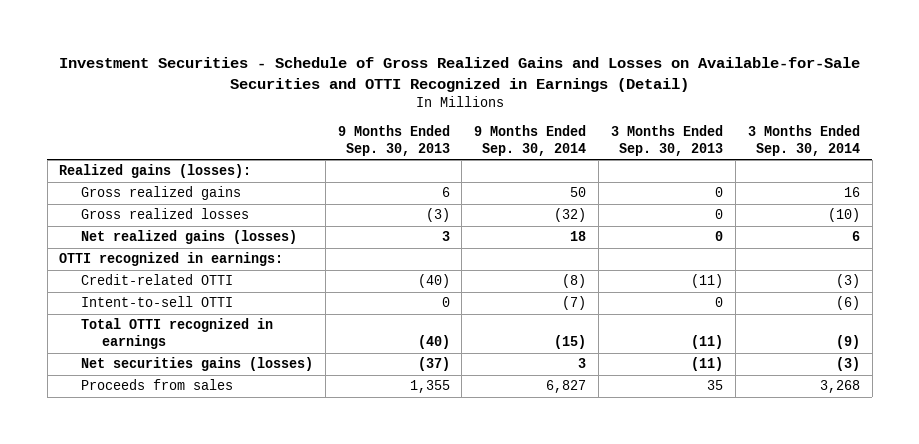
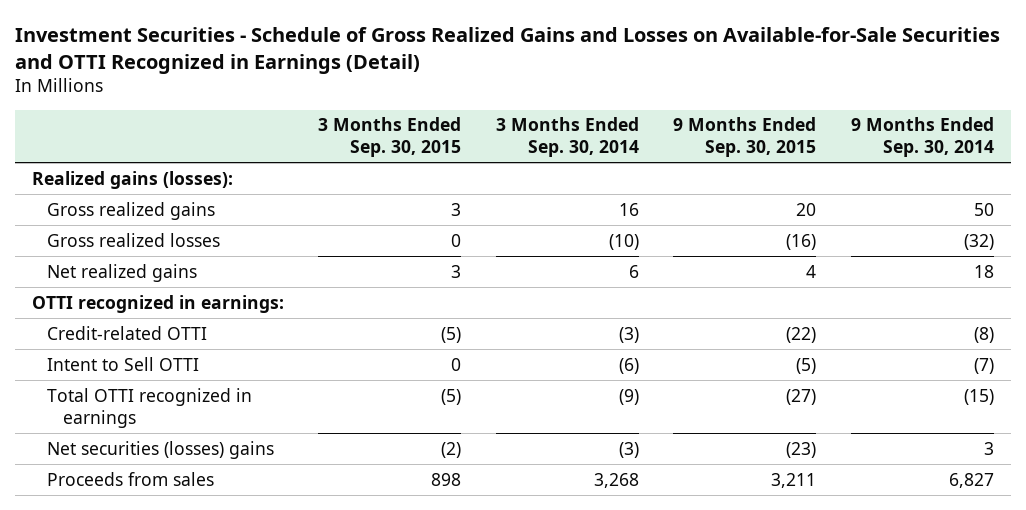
[337,124,450,156] 9 Months Ended Sep. 30, 2013 -> none
[611,124,724,156] 3 Months Ended Sep. 30, 2013 -> none
none -> [318,117,462,158] 3 Months Ended Sep. 30, 2015
none -> [673,117,817,158] 9 Months Ended Sep. 30, 2015
[80,230,297,245] Net realized gains (losses) -> [47,263,198,282] Net realized gains
[80,296,233,308] Intent-to-sell OTTI -> [47,356,200,371] Intent to Sell OTTI
[80,357,313,372] Net securities gains (losses) -> [47,440,275,459] Net securities (losses) gains

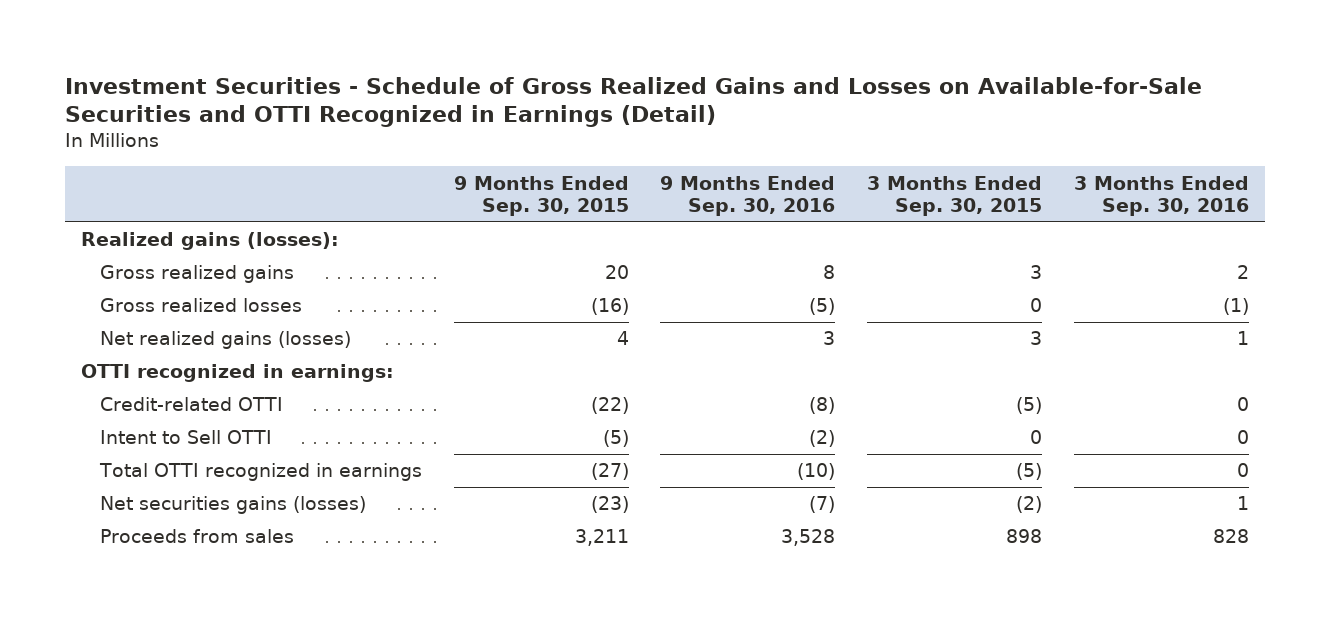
[495,117,639,158] 3 Months Ended Sep. 30, 2014 -> none
[850,117,994,158] 9 Months Ended Sep. 30, 2014 -> none
none -> [660,175,836,217] 9 Months Ended Sep. 30, 2016
none -> [1074,175,1250,217] 3 Months Ended Sep. 30, 2016
[47,263,198,282] Net realized gains -> [99,331,351,350] Net realized gains (losses)
[47,440,275,459] Net securities (losses) gains -> [99,496,366,515] Net securities gains (losses)

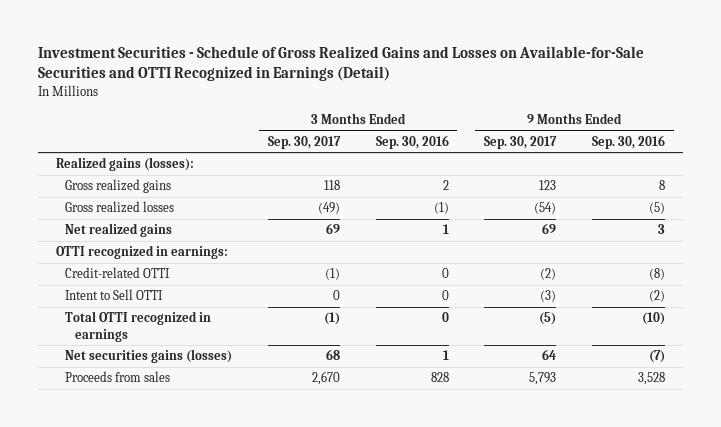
[453,175,629,217] 9 Months Ended Sep. 30, 2015 -> none
[867,175,1043,217] 3 Months Ended Sep. 30, 2015 -> none
none -> [267,135,341,149] Sep. 30, 2017
none -> [484,135,558,149] Sep. 30, 2017
[99,331,351,350] Net realized gains (losses) -> [65,223,173,238] Net realized gains

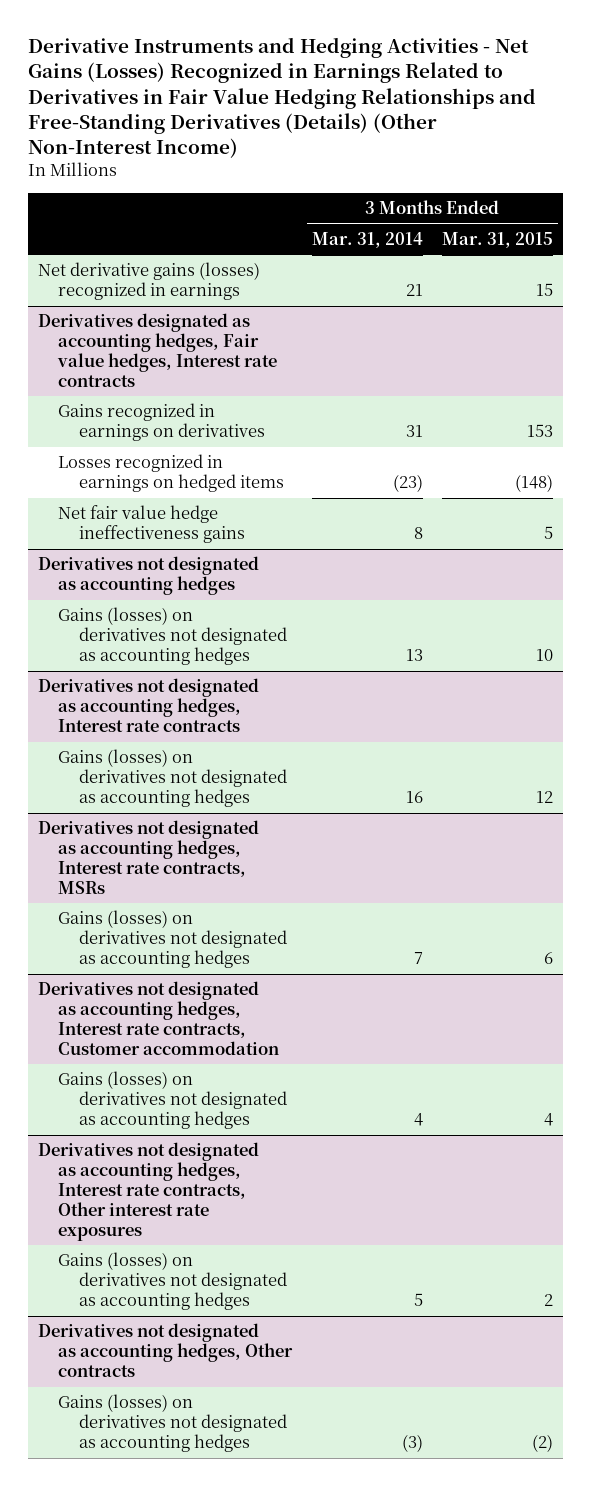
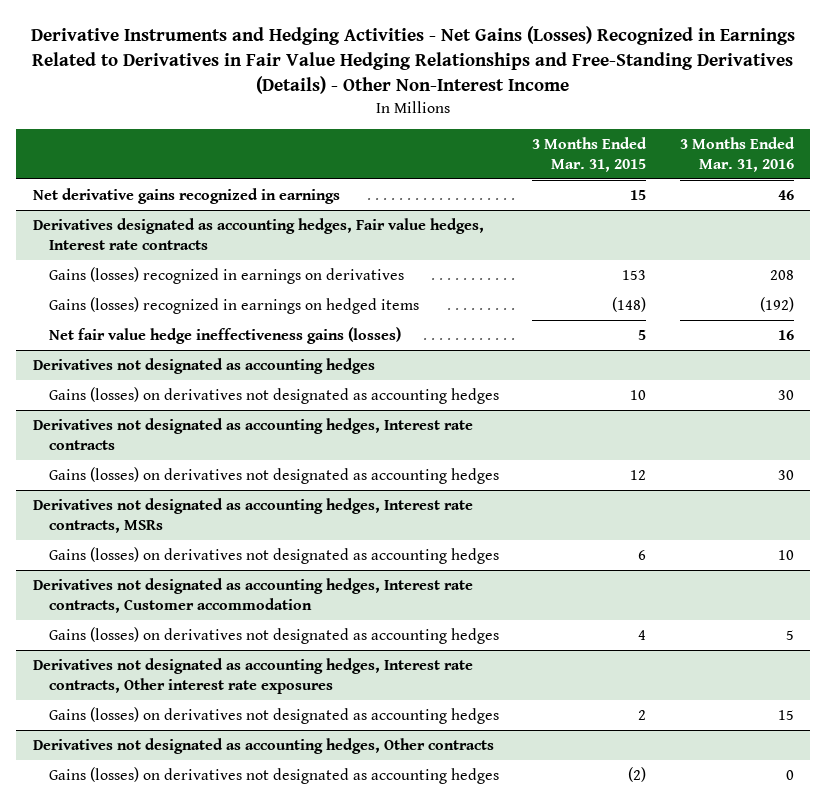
[27,37,536,159] Derivative Instruments and Hedging Activities - Net Gains (Losses) Recognized in Earnings Related to Derivatives in Fair Value Hedging Relationships and Free-Standing Derivatives (Details) (Other Non-Interest Income) -> [31,26,796,95] Derivative Instruments and Hedging Activities - Net Gains (Losses) Recognized in Earnings Related to Derivatives in Fair Value Hedging Relationships and Free-Standing Derivatives (Details) - Other Non-Interest Income
[311,232,423,249] Mar. 31, 2014 -> none
none -> [679,137,795,172] 3 Months Ended Mar. 31, 2016
[37,262,260,301] Net derivative gains (losses) recognized in earnings -> [33,187,341,204] Net derivative gains recognized in earnings
[58,403,265,442] Gains recognized in earnings on derivatives -> [48,266,404,284] Gains (losses) recognized in earnings on derivatives
[58,454,284,493] Losses recognized in earnings on hedged items -> [48,296,419,314] Gains (losses) recognized in earnings on hedged items
[58,505,245,544] Net fair value hedge ineffectiveness gains -> [48,326,401,344] Net fair value hedge ineffectiveness gains (losses)

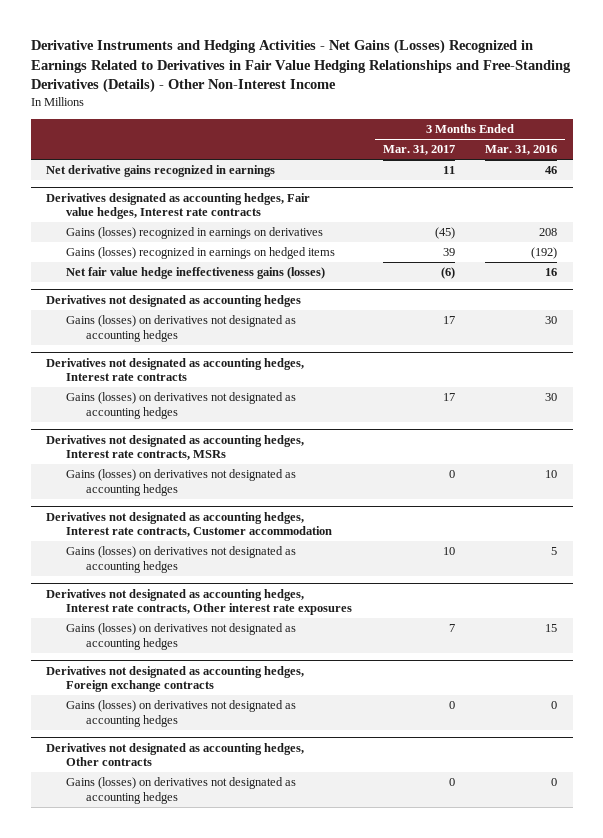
[532,137,648,172] 3 Months Ended Mar. 31, 2015 -> none
none -> [382,145,455,156] Mar. 31, 2017
none -> [45,665,304,693] Derivatives not designated as accounting hedges, Foreign exchange contracts
none -> [65,700,296,727] Gains (losses) on derivatives not designated as accounting hedges

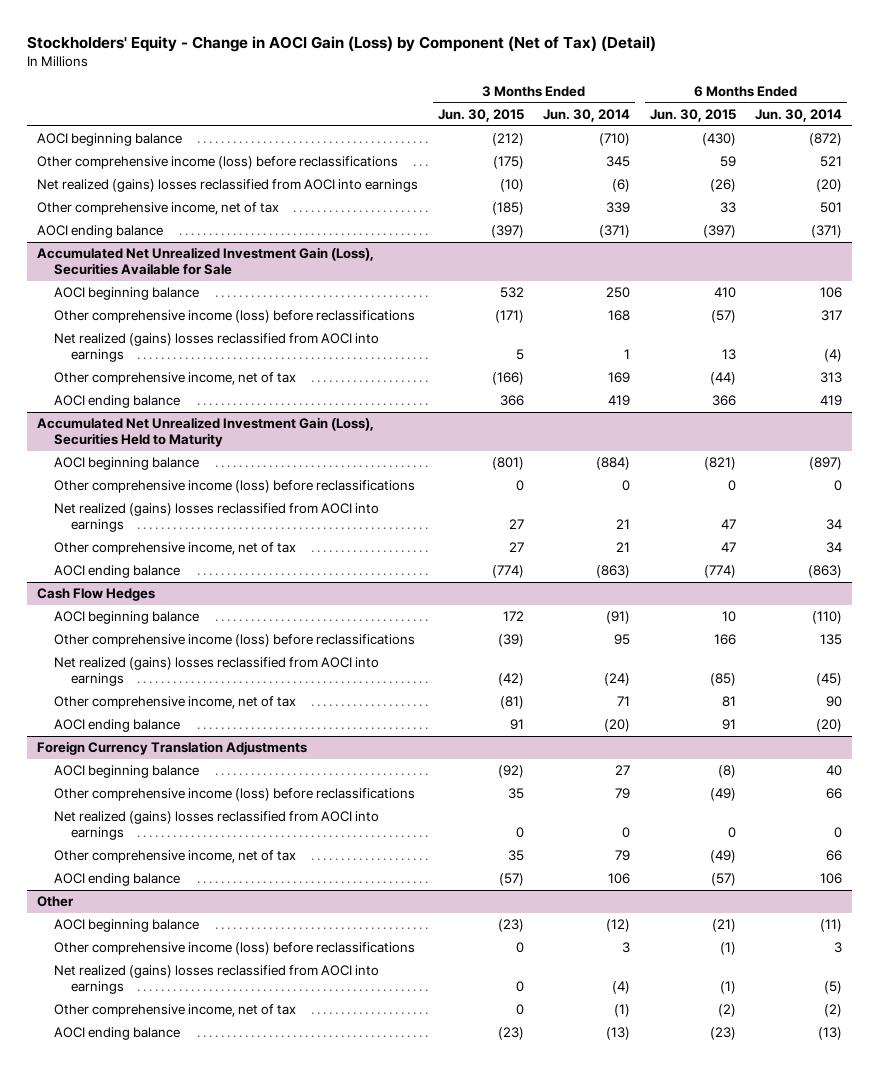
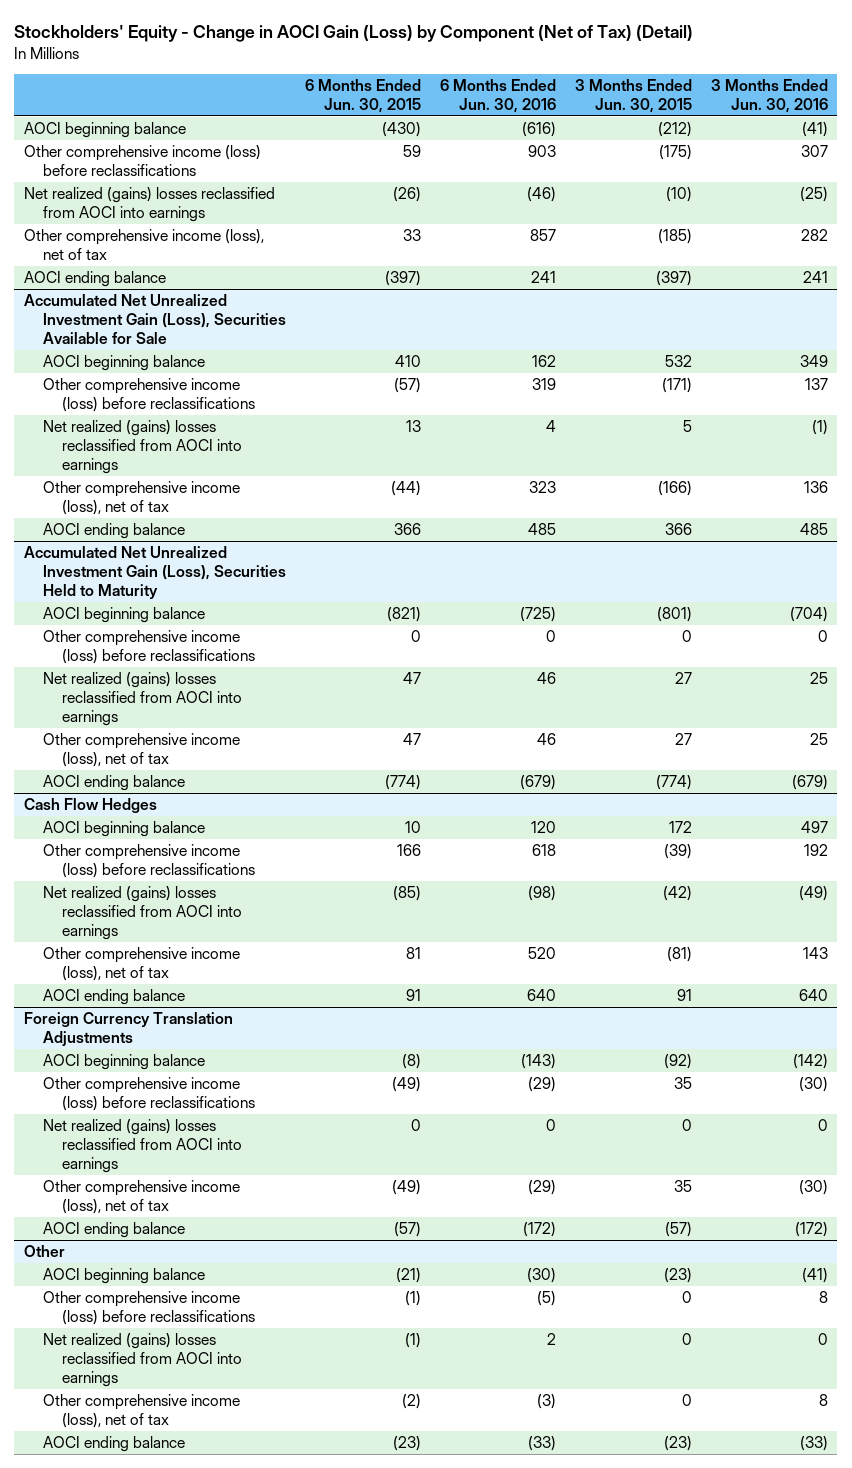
[543,109,631,123] Jun. 30, 2014 -> none
[754,109,842,123] Jun. 30, 2014 -> none
none -> [439,79,556,114] 6 Months Ended Jun. 30, 2016
none -> [710,79,828,114] 3 Months Ended Jun. 30, 2016
[37,202,280,216] Other comprehensive income, net of tax -> [23,228,264,260] Other comprehensive income (loss), net of tax
[54,372,297,386] Other comprehensive income, net of tax -> [42,480,240,515] Other comprehensive income (loss), net of tax
[54,542,297,556] Other comprehensive income, net of tax -> [42,732,240,767] Other comprehensive income (loss), net of tax
[54,696,297,710] Other comprehensive income, net of tax -> [42,946,240,981] Other comprehensive income (loss), net of tax
[54,850,297,864] Other comprehensive income, net of tax -> [42,1179,240,1214] Other comprehensive income (loss), net of tax
[54,1004,297,1018] Other comprehensive income, net of tax -> [42,1393,240,1428] Other comprehensive income (loss), net of tax

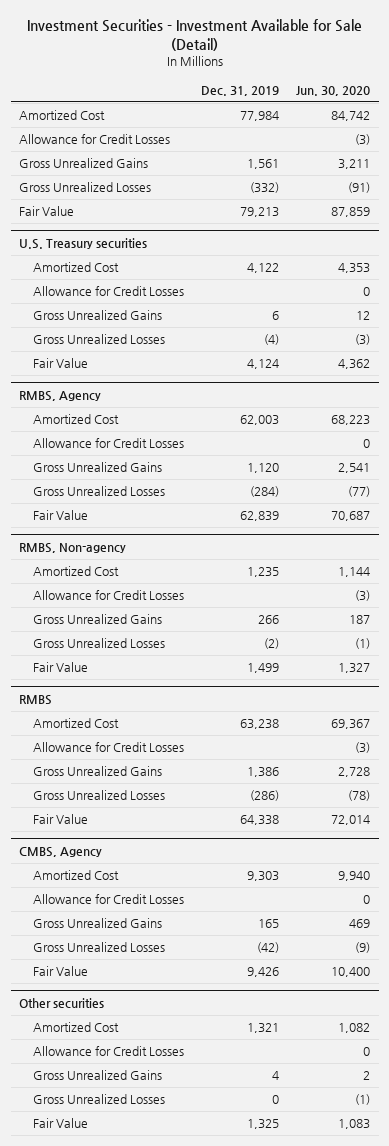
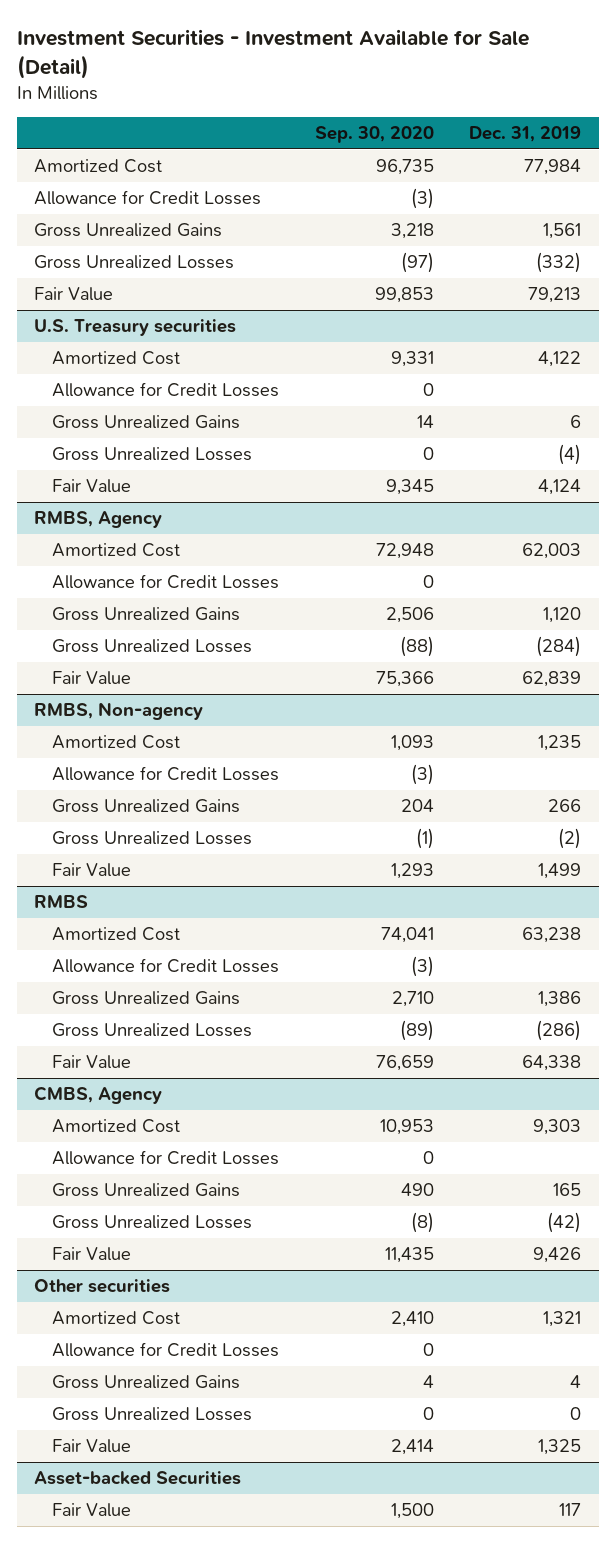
[296,85,371,96] Jun. 30, 2020 -> none
none -> [314,126,434,144] Sep. 30, 2020
none -> [34,1471,242,1486] Asset-backed Securities
none -> [52,1503,132,1518] Fair Value

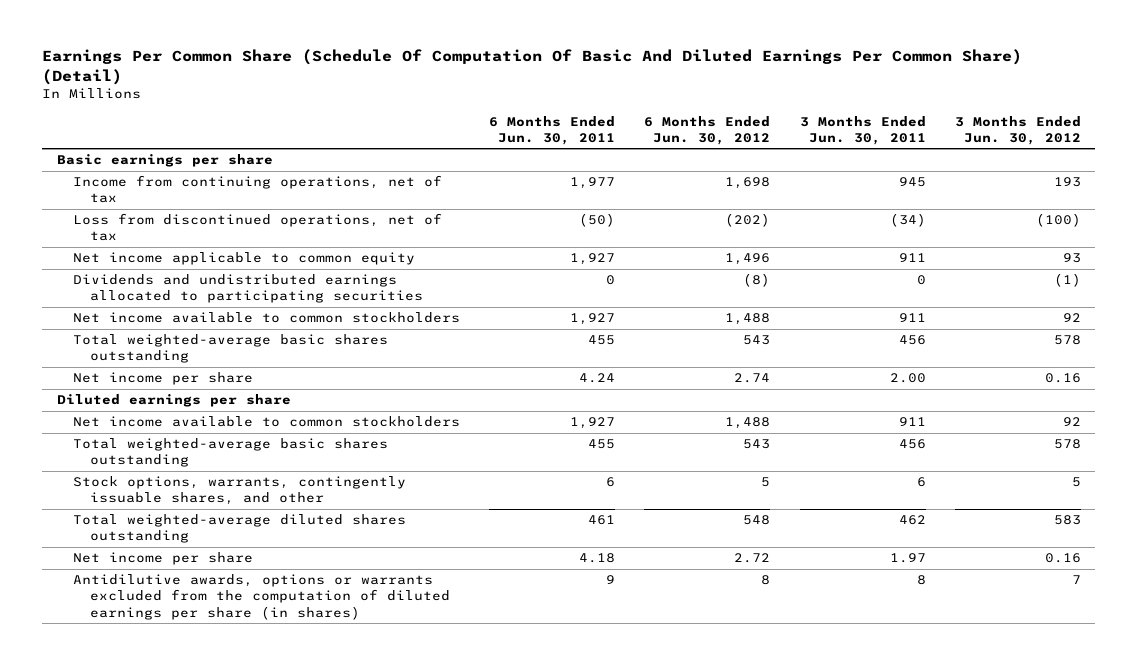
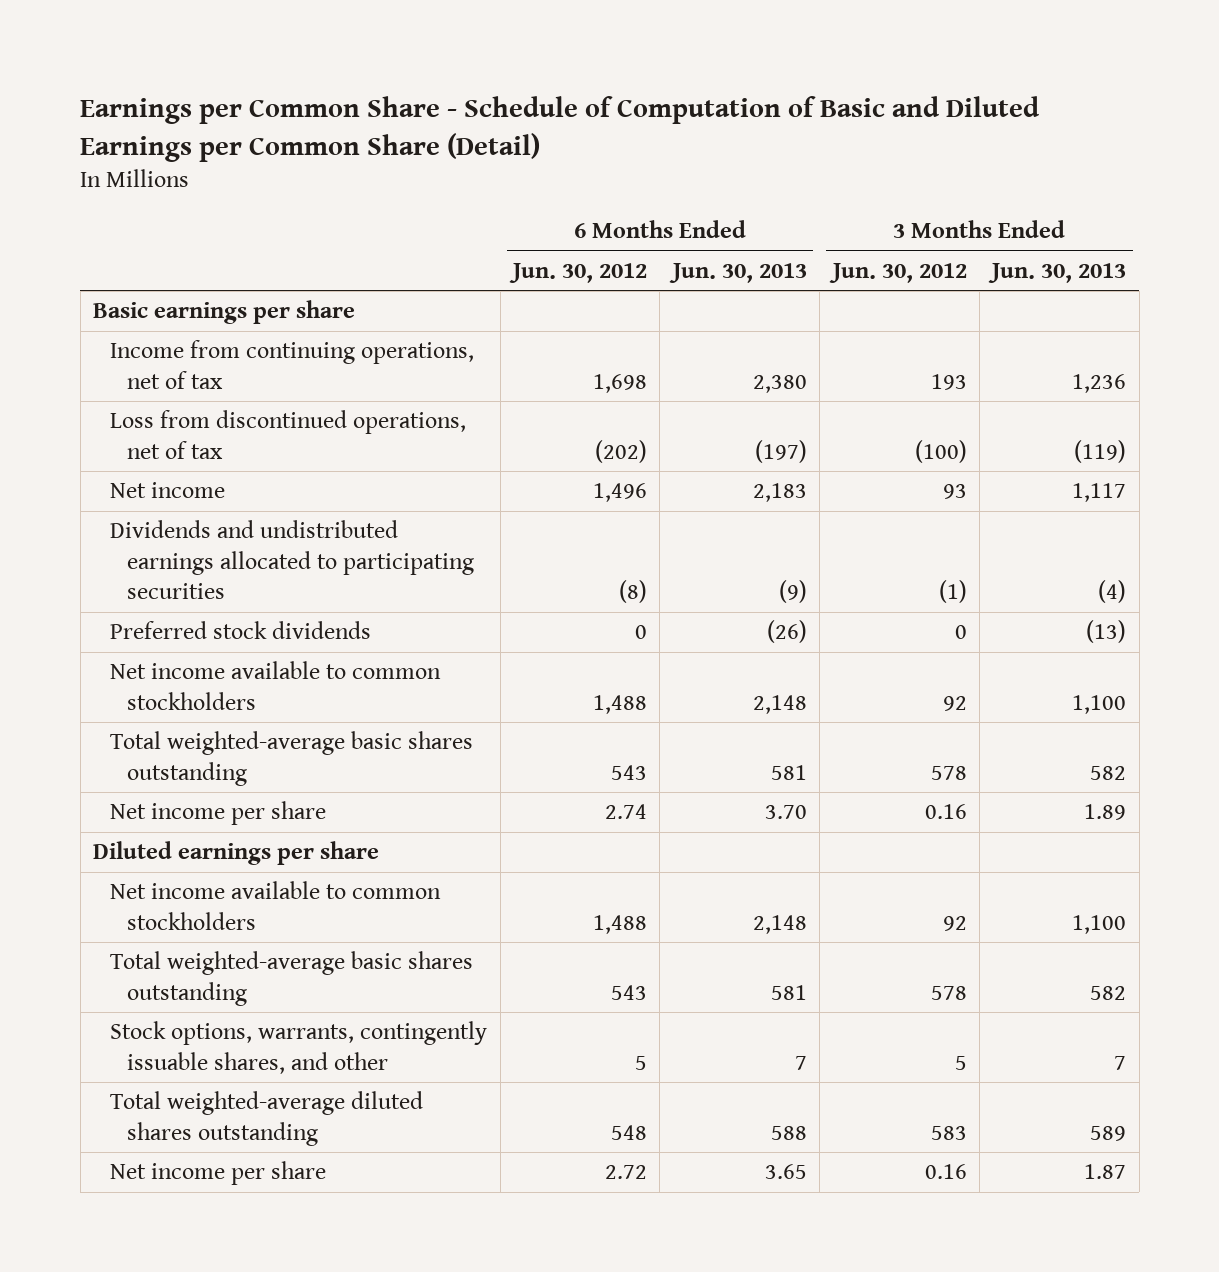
[41,49,1022,85] Earnings Per Common Share (Schedule Of Computation Of Basic And Diluted Earnings Per Common Share) (Detail) -> [80,96,1041,162] Earnings per Common Share - Schedule of Computation of Basic and Diluted Earnings per Common Share (Detail)
[489,115,616,145] 6 Months Ended Jun. 30, 2011 -> none
[799,115,926,145] 3 Months Ended Jun. 30, 2011 -> none
none -> [668,262,807,283] Jun. 30, 2013
none -> [988,262,1127,283] Jun. 30, 2013
[73,252,416,266] Net income applicable to common equity -> [110,482,226,499] Net income
none -> [110,621,372,640] Preferred stock dividends
[73,574,450,620] Antidilutive awards, options or warrants excluded from the computation of diluted earnings per share (in shares) -> none

